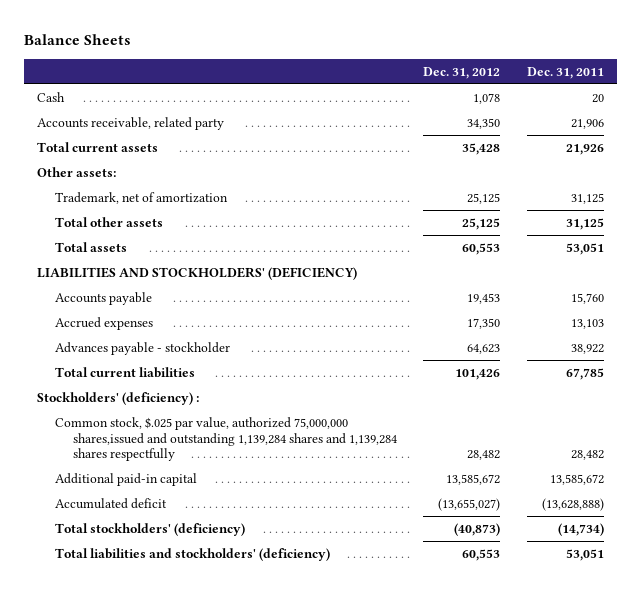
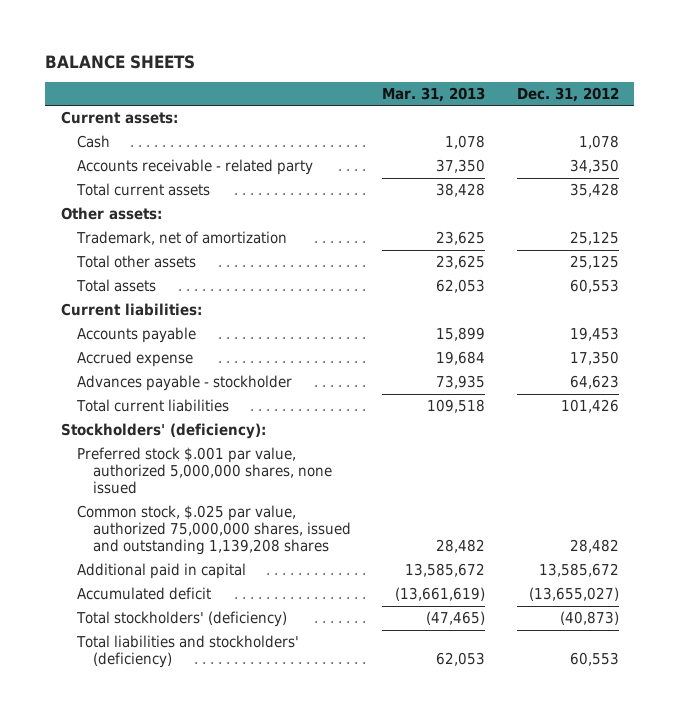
[24,34,132,46] Balance Sheets -> [45,54,196,69] BALANCE SHEETS
[526,66,604,79] Dec. 31, 2011 -> none
none -> [382,86,486,102] Mar. 31, 2013
none -> [61,110,179,124] Current assets:
[37,116,225,130] Accounts receivable, related party -> [76,158,313,175] Accounts receivable - related party
[37,266,358,280] LIABILITIES AND STOCKHOLDERS' (DEFICIENCY) -> none
none -> [61,302,203,316] Current liabilities:
[55,316,154,330] Accrued expenses -> [76,350,193,367] Accrued expense
[37,391,200,405] Stockholders' (deficiency) : -> [61,422,267,439] Stockholders' (deficiency):
none -> [76,446,332,495] Preferred stock $.001 par value, authorized 5,000,000 shares, none issued
[55,416,398,462] Common stock, $.025 par value, authorized 75,000,000 shares,issued and outstanding 1,139,284 shares and 1,139,284 shares respectfully -> [76,504,351,556] Common stock, $.025 par value, authorized 75,000,000 shares, issued and outstanding 1,139,208 shares
[55,472,198,486] Additional paid-in capital -> [76,562,246,579] Additional paid in capital

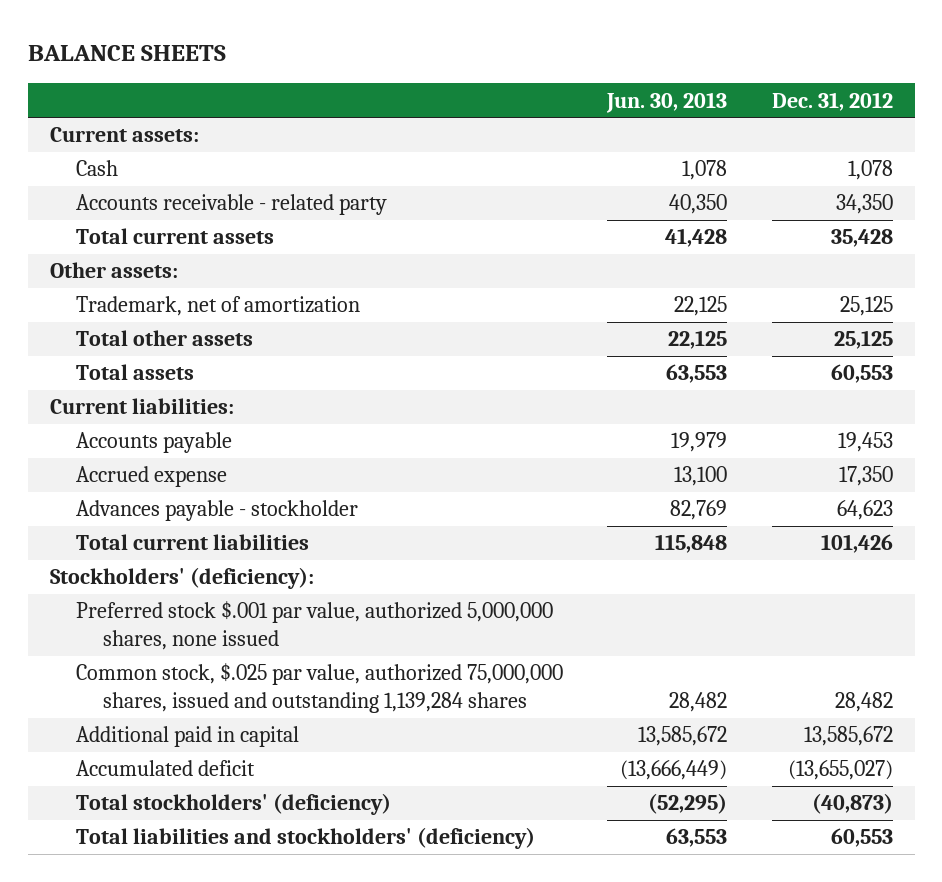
[382,86,486,102] Mar. 31, 2013 -> none
none -> [606,91,728,113] Jun. 30, 2013
[76,504,351,556] Common stock, $.025 par value, authorized 75,000,000 shares, issued and outstanding 1,139,208 shares -> [76,663,564,713] Common stock, $.025 par value, authorized 75,000,000 shares, issued and outstanding 1,139,284 shares

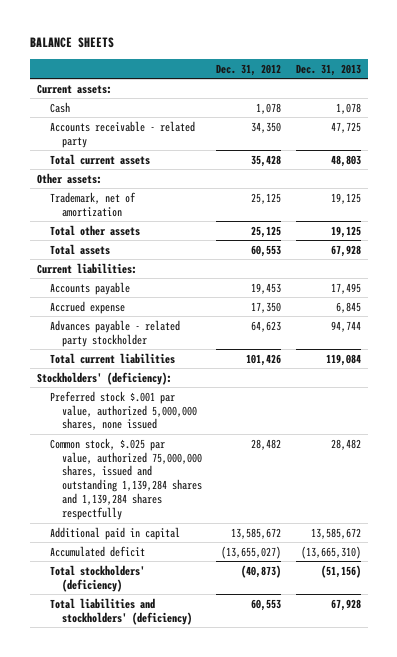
[606,91,728,113] Jun. 30, 2013 -> none
none -> [295,63,361,76] Dec. 31, 2013
[76,500,359,522] Advances payable - stockholder -> [49,319,180,347] Advances payable - related party stockholder
[76,663,564,713] Common stock, $.025 par value, authorized 75,000,000 shares, issued and outstanding 1,139,284 shares -> [49,437,203,521] Common stock, $.025 par value, authorized 75,000,000 shares, issued and outstanding 1,139,284 shares and 1,139,284 shares respectfully

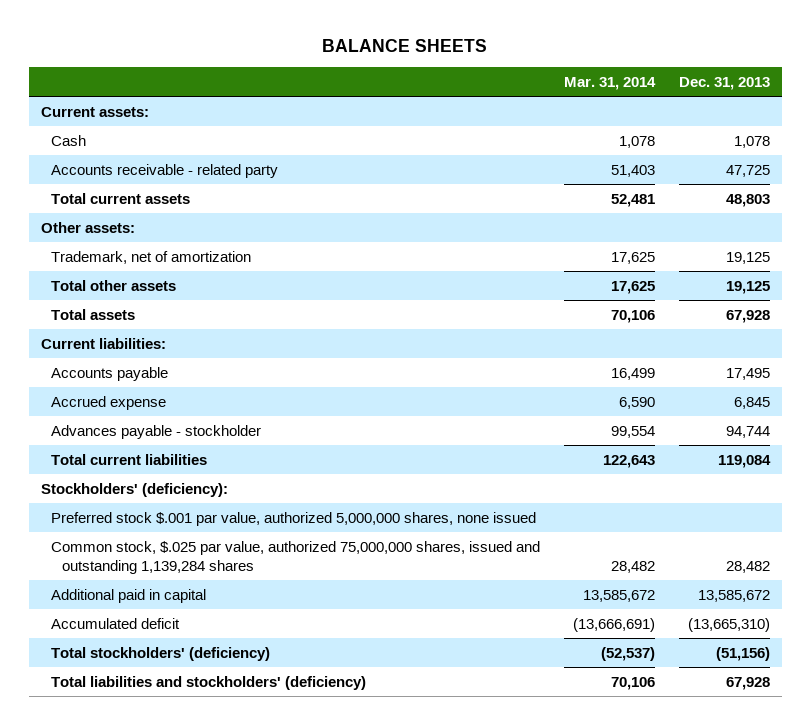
[216,63,282,76] Dec. 31, 2012 -> none
none -> [564,77,657,91] Mar. 31, 2014
[49,319,180,347] Advances payable - related party stockholder -> [51,424,262,439] Advances payable - stockholder
[49,437,203,521] Common stock, $.025 par value, authorized 75,000,000 shares, issued and outstanding 1,139,284 shares and 1,139,284 shares respectfully -> [51,540,541,574] Common stock, $.025 par value, authorized 75,000,000 shares, issued and outstanding 1,139,284 shares

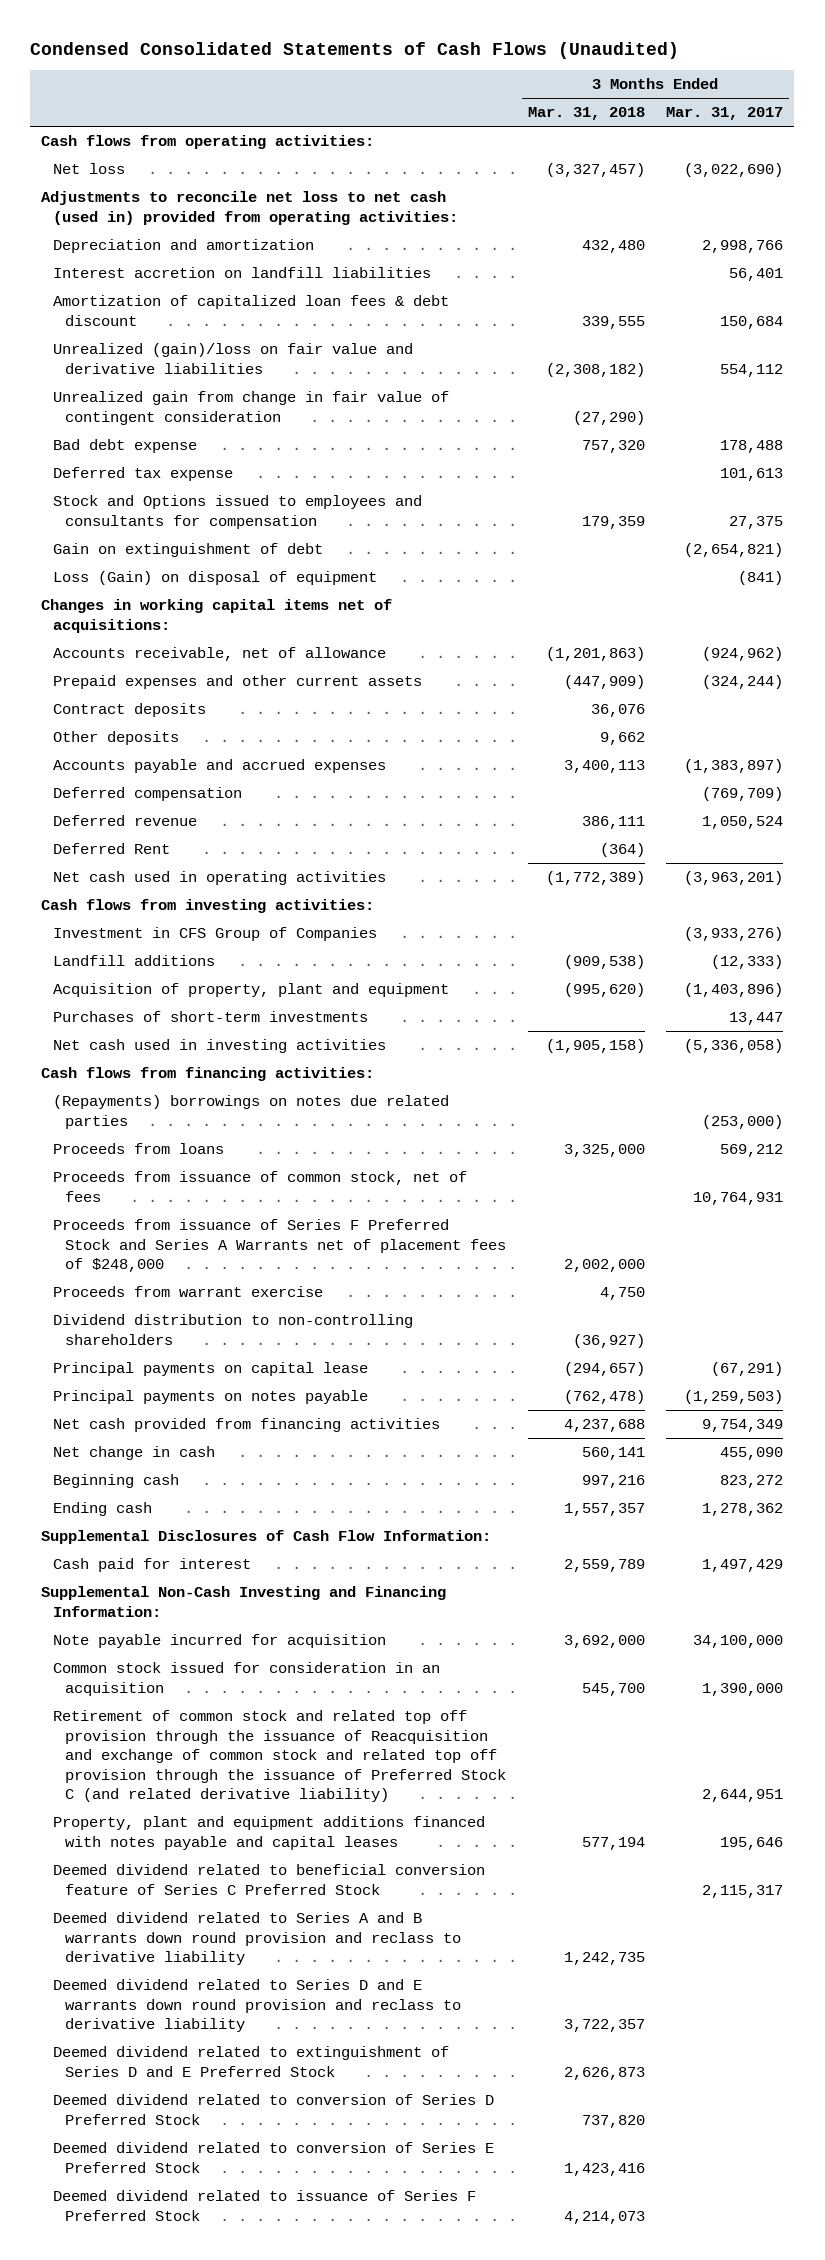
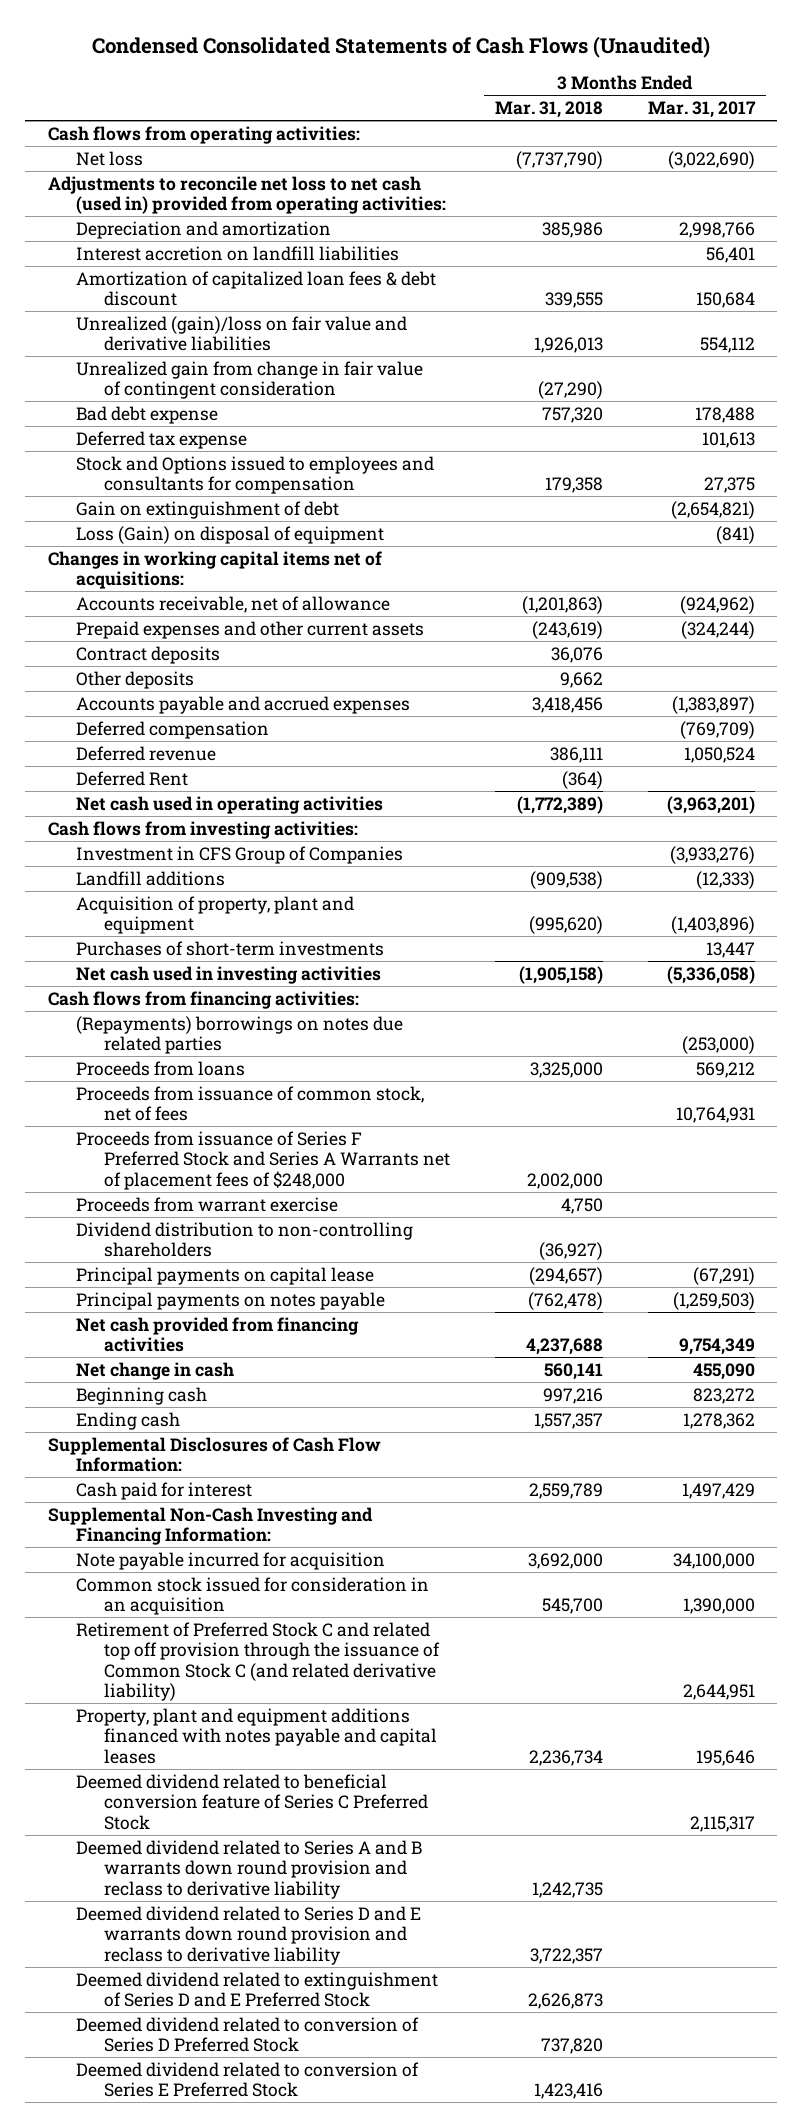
[545,163,645,178] (3,327,457) -> [515,150,603,169] (7,737,790)
[581,240,645,254] 432,480 -> [541,221,603,238] 385,986
[545,362,645,377] (2,308,182) -> [533,337,603,354] 1,926,013
[581,515,645,529] 179,359 -> [544,477,603,494] 179,358
[563,675,645,690] (447,909) -> [531,620,603,639] (243,619)
[563,760,645,774] 3,400,113 -> [531,696,603,713] 3,418,456
[53,1710,506,1803] Retirement of common stock and related top off provision through the issuance of Reacquisition and exchange of common stock and related top off provision through the issuance of Preferred Stock C (and related derivative liability) -> [75,1621,441,1702] Retirement of Preferred Stock C and related top off provision through the issuance of Common Stock C (and related derivative liability)
[581,1836,645,1850] 577,194 -> [528,1749,603,1766] 2,236,734
[53,2190,477,2221] Deemed dividend related to issuance of Series F Preferred Stock -> none

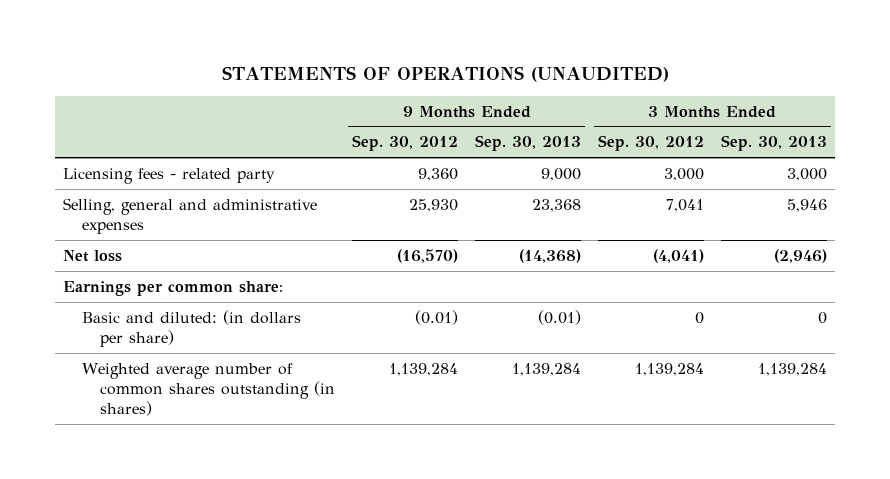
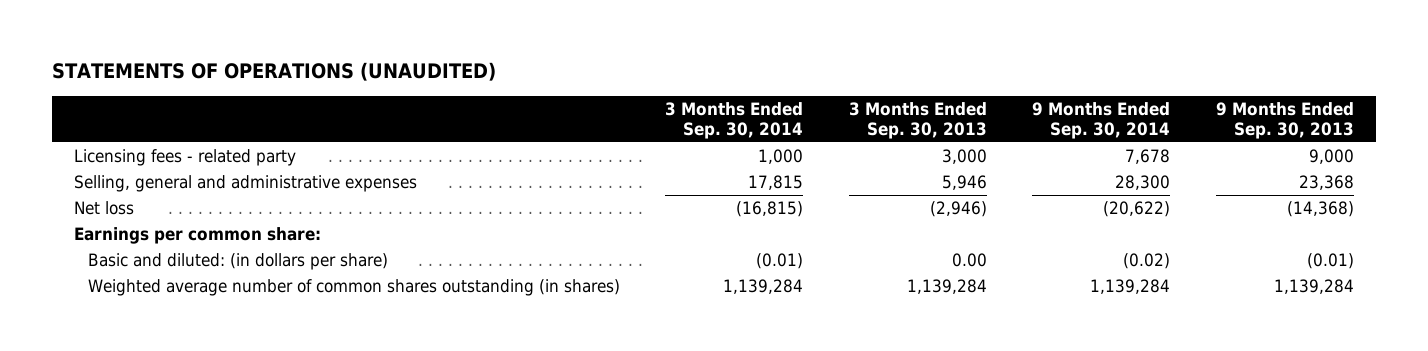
[352,135,459,152] Sep. 30, 2012 -> none
[597,135,704,152] Sep. 30, 2012 -> none
none -> [665,101,804,140] 3 Months Ended Sep. 30, 2014
none -> [1032,101,1171,140] 9 Months Ended Sep. 30, 2014
[817,311,827,324] 0 -> [951,253,987,268] 0.00

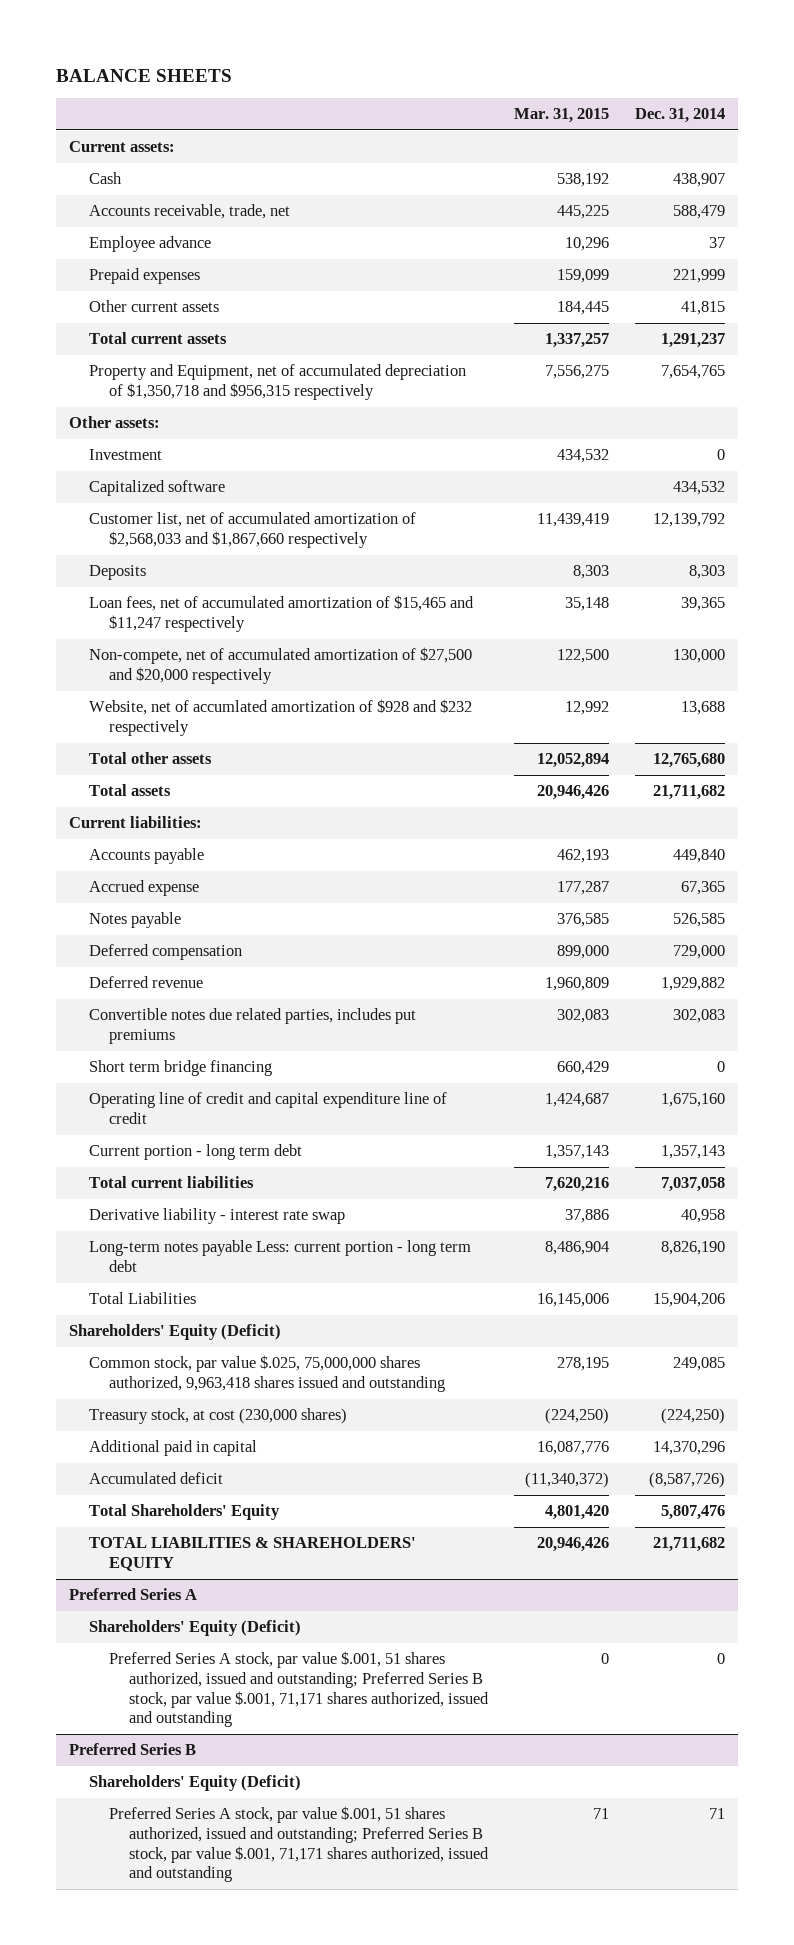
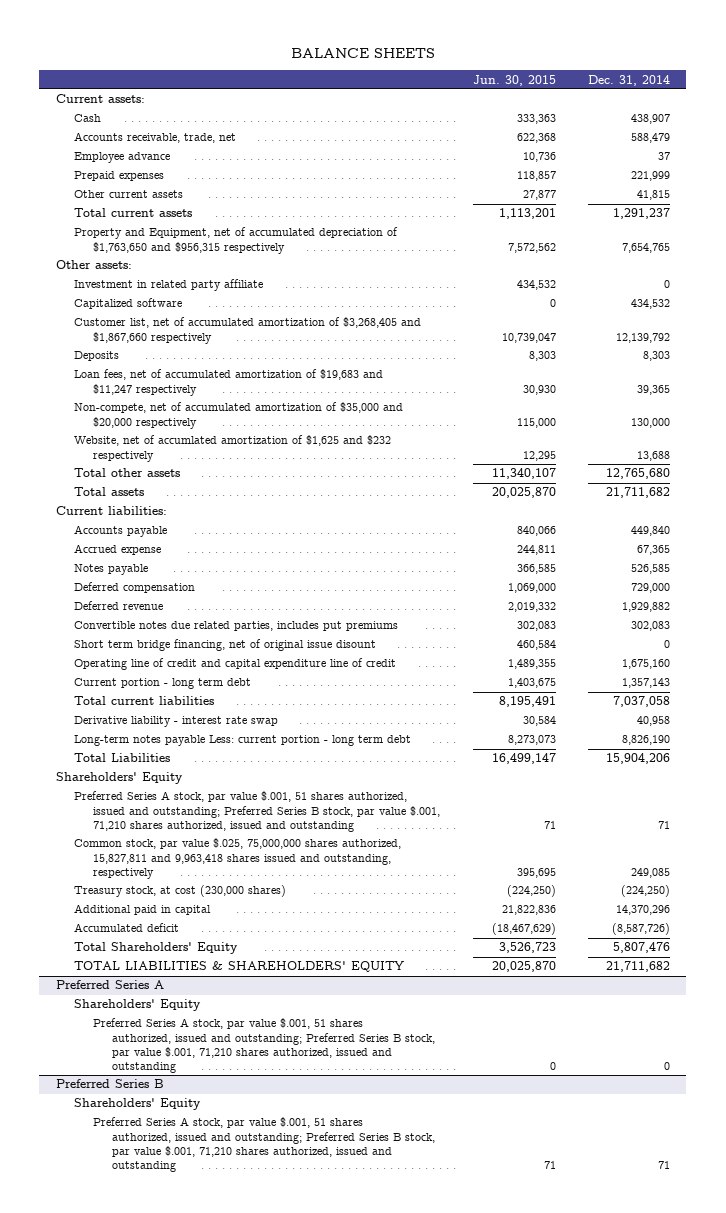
[513,108,609,124] Mar. 31, 2015 -> none
none -> [472,74,556,86] Jun. 30, 2015
[89,364,467,400] Property and Equipment, net of accumulated depreciation of $1,350,718 and $956,315 respectively -> [74,227,399,254] Property and Equipment, net of accumulated depreciation of $1,763,650 and $956,315 respectively
[89,449,163,461] Investment -> none
none -> [74,279,264,292] Investment in related party affiliate
[89,512,417,548] Customer list, net of accumulated amortization of $2,568,033 and $1,867,660 respectively -> [74,317,422,344] Customer list, net of accumulated amortization of $3,268,405 and $1,867,660 respectively
[89,595,475,632] Loan fees, net of accumulated amortization of $15,465 and $11,247 respectively -> [74,369,384,396] Loan fees, net of accumulated amortization of $19,683 and $11,247 respectively
[89,647,473,684] Non-compete, net of accumulated amortization of $27,500 and $20,000 respectively -> [74,402,404,429] Non-compete, net of accumulated amortization of $35,000 and $20,000 respectively
[89,699,473,736] Website, net of accumlated amortization of $928 and $232 respectively -> [74,435,392,462] Website, net of accumlated amortization of $1,625 and $232 respectively
[89,1060,273,1077] Short term bridge financing -> [74,639,377,652] Short term bridge financing, net of original issue disount
[69,1324,282,1341] Shareholders' Equity (Deficit) -> [55,772,183,785] Shareholders' Equity
none -> [74,791,441,832] Preferred Series A stock, par value $.001, 51 shares authorized, issued and outstanding; Preferred Series B stock, par value $.001, 71,210 shares authorized, issued and outstanding
[89,1355,445,1392] Common stock, par value $.025, 75,000,000 shares authorized, 9,963,418 shares issued and outstanding -> [74,838,402,879] Common stock, par value $.025, 75,000,000 shares authorized, 15,827,811 and 9,963,418 shares issued and outstanding, respectively
[89,1620,302,1637] Shareholders' Equity (Deficit) -> [74,999,202,1012] Shareholders' Equity
[108,1651,489,1728] Preferred Series A stock, par value $.001, 51 shares authorized, issued and outstanding; Preferred Series B stock, par value $.001, 71,171 shares authorized, issued and outstanding -> [93,1018,435,1073] Preferred Series A stock, par value $.001, 51 shares authorized, issued and outstanding; Preferred Series B stock, par value $.001, 71,210 shares authorized, issued and outstanding
[89,1775,302,1792] Shareholders' Equity (Deficit) -> [74,1098,202,1111] Shareholders' Equity
[108,1806,489,1883] Preferred Series A stock, par value $.001, 51 shares authorized, issued and outstanding; Preferred Series B stock, par value $.001, 71,171 shares authorized, issued and outstanding -> [93,1117,435,1172] Preferred Series A stock, par value $.001, 51 shares authorized, issued and outstanding; Preferred Series B stock, par value $.001, 71,210 shares authorized, issued and outstanding

